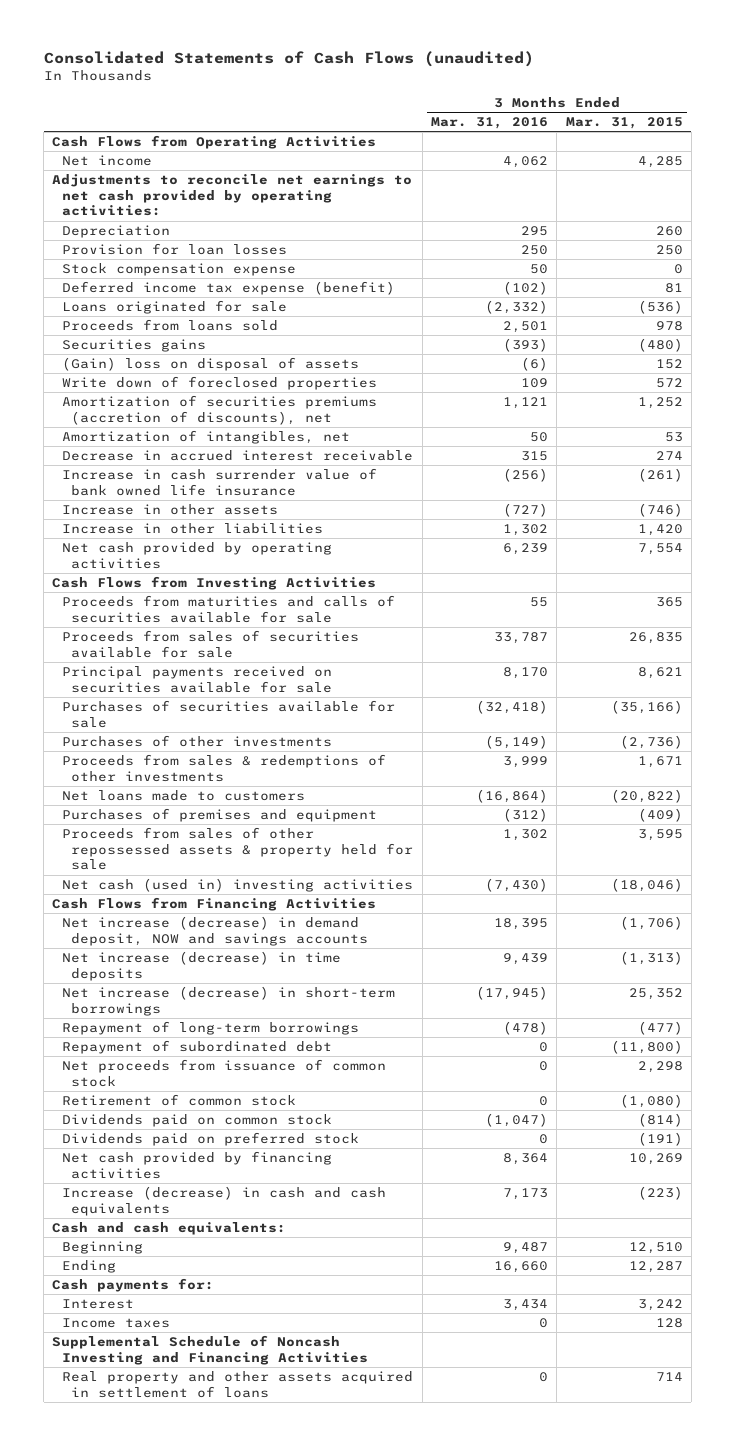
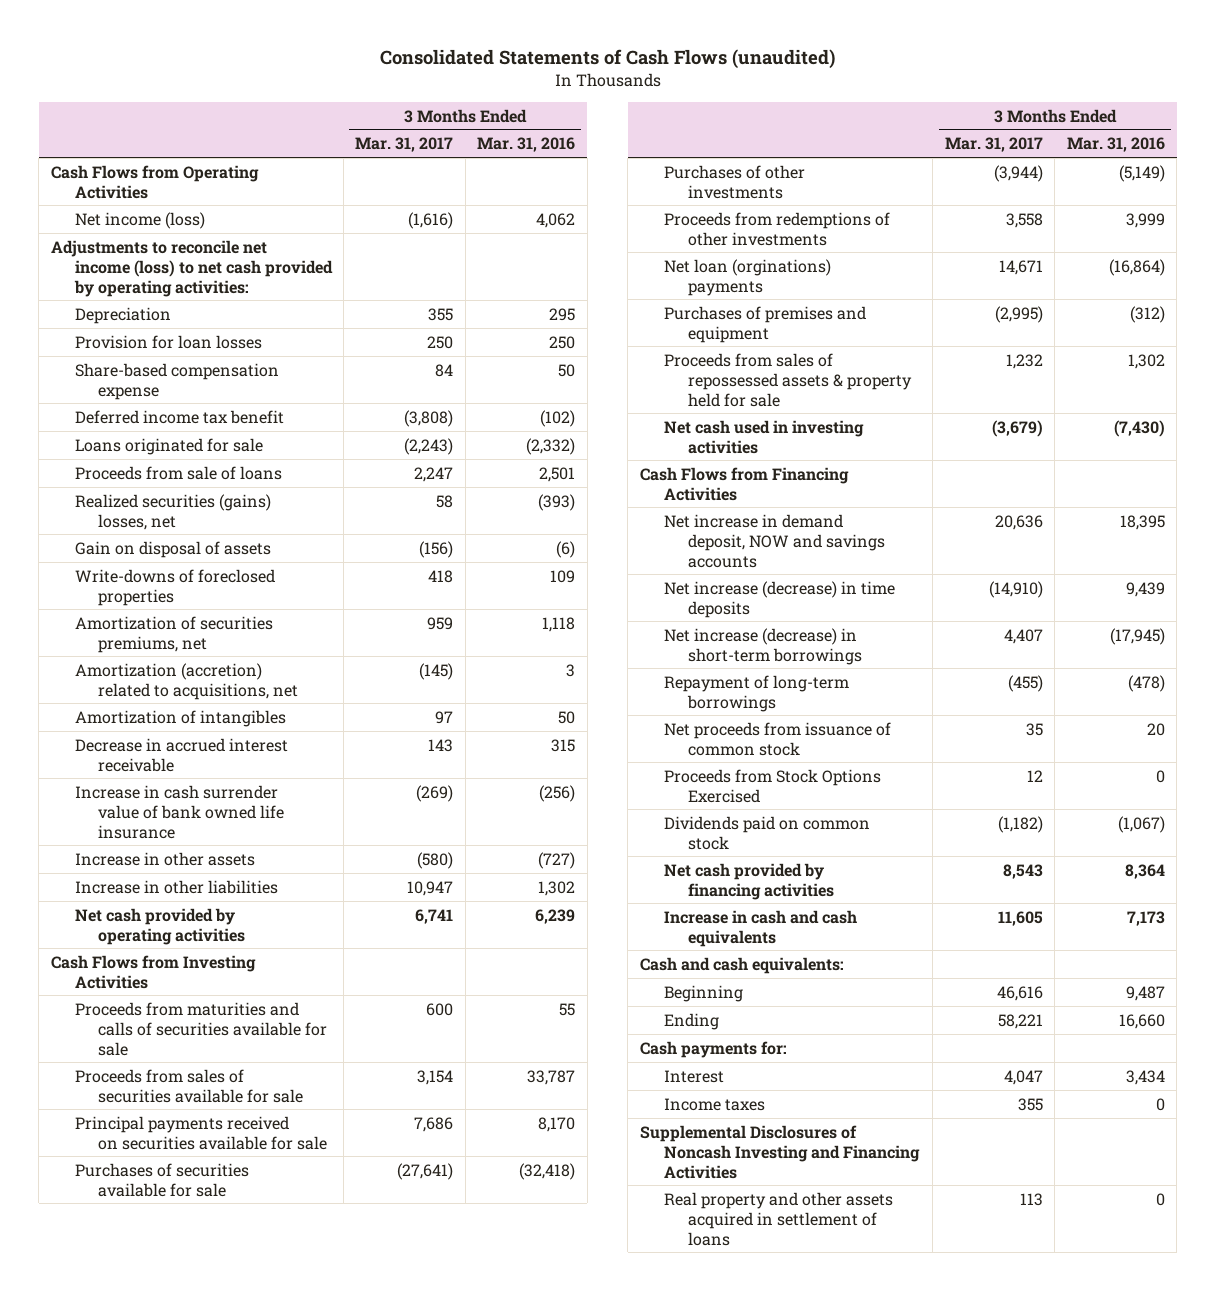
[565,117,683,130] Mar. 31, 2015 -> none
none -> [355,137,454,153] Mar. 31, 2017
[61,155,152,167] Net income -> [74,211,205,229] Net income (loss)
[52,174,413,217] Adjustments to reconcile net earnings to net cash provided by operating activities: -> [50,239,333,297] Adjustments to reconcile net income (loss) to net cash provided by operating activities:
[61,263,296,277] Stock compensation expense -> [74,362,279,400] Share-based compensation expense
[61,281,395,296] Deferred income tax expense (benefit) -> [74,409,284,424] Deferred income tax benefit
[61,319,278,332] Proceeds from loans sold -> [74,465,282,480] Proceeds from sale of loans
[61,339,206,353] Securities gains -> [74,493,271,530] Realized securities (gains) losses, net
[61,357,359,372] (Gain) loss on disposal of assets -> [74,540,271,558] Gain on disposal of assets
[61,376,377,391] Write down of foreclosed properties -> [74,568,275,606] Write-downs of foreclosed properties
[61,395,377,425] Amortization of securities premiums (accretion of discounts), net -> [74,615,273,653] Amortization of securities premiums, net
[503,397,549,410] 1,121 -> [542,616,576,632] 1,118
none -> [74,662,299,700] Amortization (accretion) related to acquisitions, net
[61,430,350,445] Amortization of intangibles, net -> [74,709,286,727] Amortization of intangibles
[61,754,386,782] Proceeds from sales & redemptions of other investments -> [663,211,890,246] Proceeds from redemptions of other investments
[61,790,305,802] Net loans made to customers -> [663,258,831,296] Net loan (orginations) payments
[61,827,414,871] Proceeds from sales of other repossessed assets & property held for sale -> [663,352,912,407] Proceeds from sales of repossessed assets & property held for sale
[61,878,413,893] Net cash (used in) investing activities -> [663,419,864,454] Net cash used in investing activities
[61,916,369,946] Net increase (decrease) in demand deposit, NOW and savings accounts -> [663,513,885,568] Net increase in demand deposit, NOW and savings accounts
[61,1040,332,1055] Repayment of subordinated debt -> none
[61,1094,296,1107] Retirement of common stock -> none
[61,1132,359,1147] Dividends paid on preferred stock -> none
[539,1061,549,1072] 0 -> [1146,722,1165,736] 20
none -> [663,768,881,803] Proceeds from Stock Options Exercised
[485,1113,549,1128] (1,047) -> [1117,815,1165,833] (1,067)
[61,1186,386,1216] Increase (decrease) in cash and cash equivalents -> [663,909,857,947] Increase in cash and cash equivalents
[52,1335,368,1365] Supplemental Schedule of Noncash Investing and Financing Activities -> [639,1124,920,1179] Supplemental Disclosures of Noncash Investing and Financing Activities

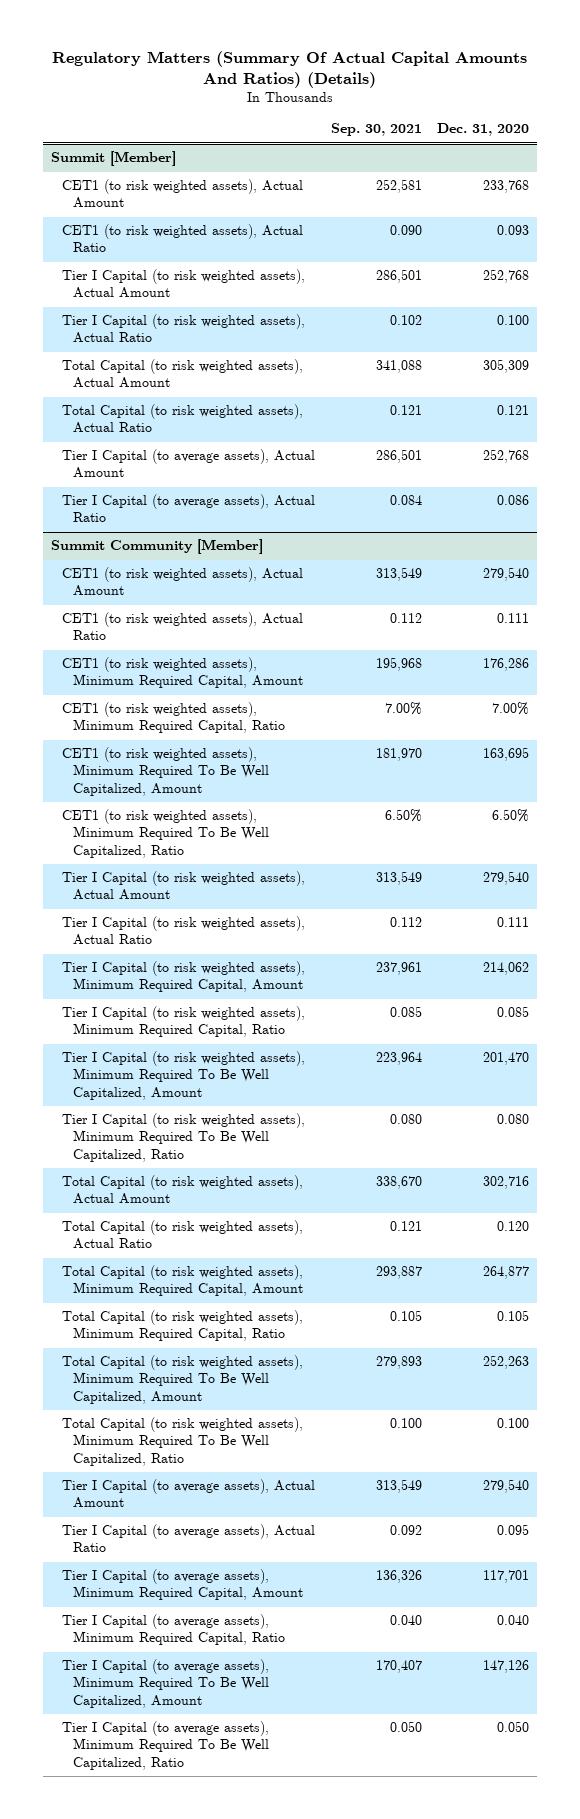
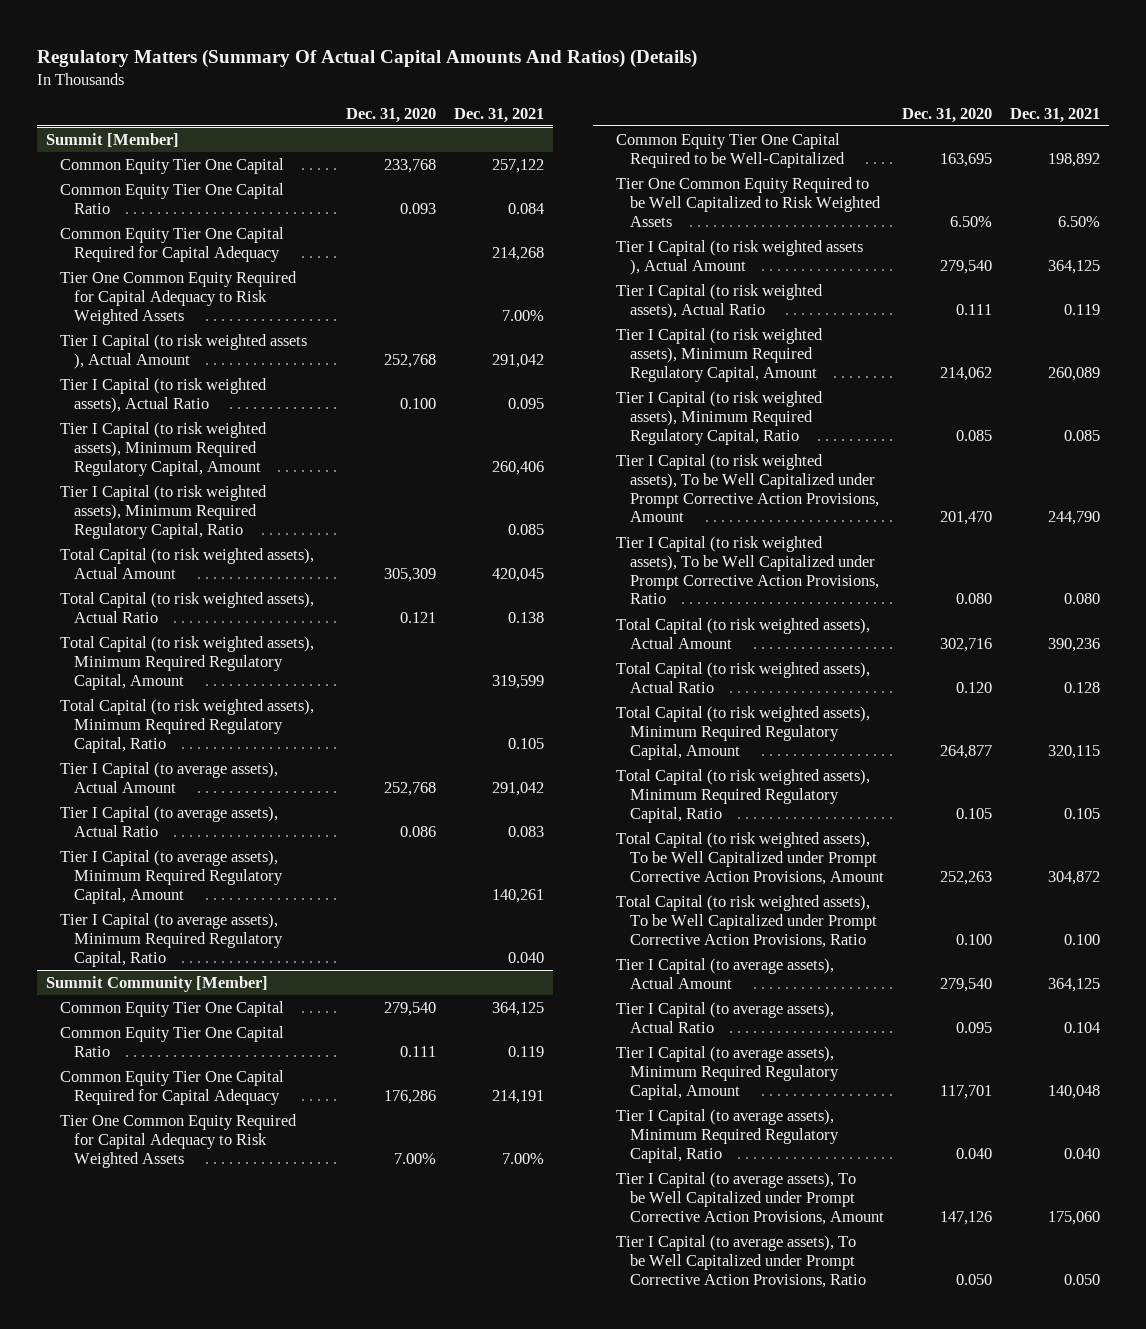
[330,123,422,137] Sep. 30, 2021 -> none
none -> [453,107,544,123] Dec. 31, 2021
[61,179,303,209] CET1 (to risk weighted assets), Actual Amount -> [59,157,284,174] Common Equity Tier One Capital
[61,224,303,253] CET1 (to risk weighted assets), Actual Ratio -> [59,182,284,214] Common Equity Tier One Capital Ratio
none -> [59,226,284,262] Common Equity Tier One Capital Required for Capital Adequacy
none -> [59,270,297,325] Tier One Common Equity Required for Capital Adequacy to Risk Weighted Assets
[61,269,305,299] Tier I Capital (to risk weighted assets), Actual Amount -> [59,333,307,369] Tier I Capital (to risk weighted assets ), Actual Amount
none -> [59,421,267,476] Tier I Capital (to risk weighted assets), Minimum Required Regulatory Capital, Amount
none -> [59,484,267,539] Tier I Capital (to risk weighted assets), Minimum Required Regulatory Capital, Ratio
none -> [59,635,314,690] Total Capital (to risk weighted assets), Minimum Required Regulatory Capital, Amount
none -> [59,698,314,753] Total Capital (to risk weighted assets), Minimum Required Regulatory Capital, Ratio
none -> [59,849,283,904] Tier I Capital (to average assets), Minimum Required Regulatory Capital, Amount
none -> [59,912,283,967] Tier I Capital (to average assets), Minimum Required Regulatory Capital, Ratio
[61,567,303,597] CET1 (to risk weighted assets), Actual Amount -> [59,1000,284,1017] Common Equity Tier One Capital
[61,612,303,641] CET1 (to risk weighted assets), Actual Ratio -> [59,1025,284,1057] Common Equity Tier One Capital Ratio
[61,657,303,689] CET1 (to risk weighted assets), Minimum Required Capital, Amount -> [59,1069,284,1105] Common Equity Tier One Capital Required for Capital Adequacy
[61,702,285,734] CET1 (to risk weighted assets), Minimum Required Capital, Ratio -> [59,1113,297,1168] Tier One Common Equity Required for Capital Adequacy to Risk Weighted Assets
[61,747,269,796] CET1 (to risk weighted assets), Minimum Required To Be Well Capitalized, Amount -> [616,132,845,168] Common Equity Tier One Capital Required to be Well-Capitalized
[61,809,269,858] CET1 (to risk weighted assets), Minimum Required To Be Well Capitalized, Ratio -> [616,176,881,227] Tier One Common Equity Required to be Well Capitalized to Risk Weighted Assets
[61,871,305,901] Tier I Capital (to risk weighted assets), Actual Amount -> [616,239,864,275] Tier I Capital (to risk weighted assets ), Actual Amount
[61,961,305,993] Tier I Capital (to risk weighted assets), Minimum Required Capital, Amount -> [616,327,824,382] Tier I Capital (to risk weighted assets), Minimum Required Regulatory Capital, Amount
[61,1006,305,1038] Tier I Capital (to risk weighted assets), Minimum Required Capital, Ratio -> [616,390,824,445] Tier I Capital (to risk weighted assets), Minimum Required Regulatory Capital, Ratio
[61,1051,305,1100] Tier I Capital (to risk weighted assets), Minimum Required To Be Well Capitalized, Amount -> [616,453,879,523] Tier I Capital (to risk weighted assets), To be Well Capitalized under Prompt Corrective Action Provisions, Amount
[61,1113,305,1162] Tier I Capital (to risk weighted assets), Minimum Required To Be Well Capitalized, Ratio -> [616,535,879,605] Tier I Capital (to risk weighted assets), To be Well Capitalized under Prompt Corrective Action Provisions, Ratio
[61,1265,303,1297] Total Capital (to risk weighted assets), Minimum Required Capital, Amount -> [616,705,871,760] Total Capital (to risk weighted assets), Minimum Required Regulatory Capital, Amount
[61,1310,303,1342] Total Capital (to risk weighted assets), Minimum Required Capital, Ratio -> [616,768,871,823] Total Capital (to risk weighted assets), Minimum Required Regulatory Capital, Ratio
[61,1355,303,1404] Total Capital (to risk weighted assets), Minimum Required To Be Well Capitalized, Amount -> [616,831,884,885] Total Capital (to risk weighted assets), To be Well Capitalized under Prompt Corrective Action Provisions, Amount
[61,1417,303,1466] Total Capital (to risk weighted assets), Minimum Required To Be Well Capitalized, Ratio -> [616,894,877,948] Total Capital (to risk weighted assets), To be Well Capitalized under Prompt Corrective Action Provisions, Ratio
[61,1569,303,1601] Tier I Capital (to average assets), Minimum Required Capital, Amount -> [616,1045,839,1100] Tier I Capital (to average assets), Minimum Required Regulatory Capital, Amount
[61,1614,285,1646] Tier I Capital (to average assets), Minimum Required Capital, Ratio -> [616,1108,839,1163] Tier I Capital (to average assets), Minimum Required Regulatory Capital, Ratio
[61,1659,269,1708] Tier I Capital (to average assets), Minimum Required To Be Well Capitalized, Amount -> [616,1171,884,1225] Tier I Capital (to average assets), To be Well Capitalized under Prompt Corrective Action Provisions, Amount
[61,1721,269,1770] Tier I Capital (to average assets), Minimum Required To Be Well Capitalized, Ratio -> [616,1234,866,1288] Tier I Capital (to average assets), To be Well Capitalized under Prompt Corrective Action Provisions, Ratio

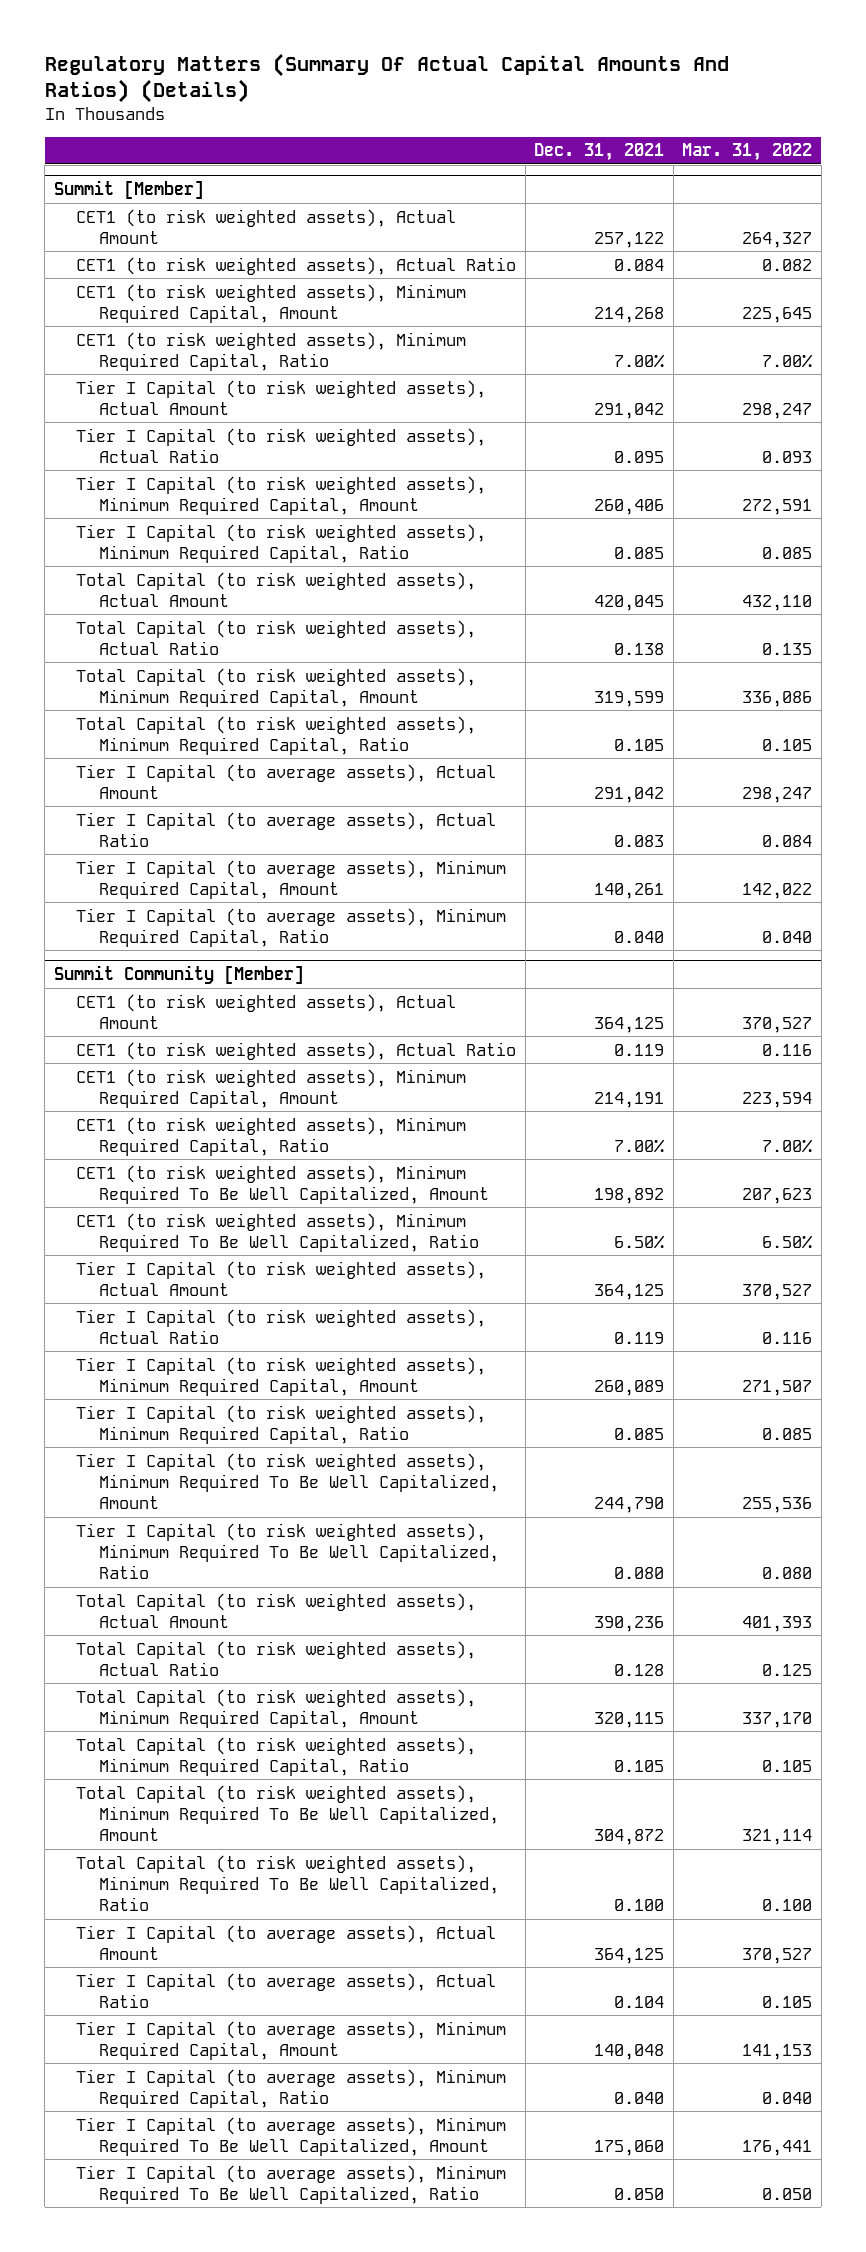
[345,107,436,123] Dec. 31, 2020 -> none
none -> [682,143,813,162] Mar. 31, 2022
[59,157,284,174] Common Equity Tier One Capital -> [76,208,457,244] CET1 (to risk weighted assets), Actual Amount
[59,182,284,214] Common Equity Tier One Capital Ratio -> [76,256,517,275] CET1 (to risk weighted assets), Actual Ratio
[59,226,284,262] Common Equity Tier One Capital Required for Capital Adequacy -> [76,283,467,323] CET1 (to risk weighted assets), Minimum Required Capital, Amount
[59,270,297,325] Tier One Common Equity Required for Capital Adequacy to Risk Weighted Assets -> [76,331,467,371] CET1 (to risk weighted assets), Minimum Required Capital, Ratio
[59,333,307,369] Tier I Capital (to risk weighted assets ), Actual Amount -> [76,379,487,415] Tier I Capital (to risk weighted assets), Actual Amount
[59,421,267,476] Tier I Capital (to risk weighted assets), Minimum Required Regulatory Capital, Amount -> [76,475,487,515] Tier I Capital (to risk weighted assets), Minimum Required Capital, Amount
[59,484,267,539] Tier I Capital (to risk weighted assets), Minimum Required Regulatory Capital, Ratio -> [76,523,487,563] Tier I Capital (to risk weighted assets), Minimum Required Capital, Ratio
[59,635,314,690] Total Capital (to risk weighted assets), Minimum Required Regulatory Capital, Amount -> [76,667,477,707] Total Capital (to risk weighted assets), Minimum Required Capital, Amount
[59,698,314,753] Total Capital (to risk weighted assets), Minimum Required Regulatory Capital, Ratio -> [76,715,477,755] Total Capital (to risk weighted assets), Minimum Required Capital, Ratio
[59,849,283,904] Tier I Capital (to average assets), Minimum Required Regulatory Capital, Amount -> [76,859,507,899] Tier I Capital (to average assets), Minimum Required Capital, Amount
[59,912,283,967] Tier I Capital (to average assets), Minimum Required Regulatory Capital, Ratio -> [76,907,507,947] Tier I Capital (to average assets), Minimum Required Capital, Ratio
[59,1000,284,1017] Common Equity Tier One Capital -> [76,993,457,1029] CET1 (to risk weighted assets), Actual Amount
[59,1025,284,1057] Common Equity Tier One Capital Ratio -> [76,1041,517,1060] CET1 (to risk weighted assets), Actual Ratio
[59,1069,284,1105] Common Equity Tier One Capital Required for Capital Adequacy -> [76,1068,467,1108] CET1 (to risk weighted assets), Minimum Required Capital, Amount
[59,1113,297,1168] Tier One Common Equity Required for Capital Adequacy to Risk Weighted Assets -> [76,1116,467,1156] CET1 (to risk weighted assets), Minimum Required Capital, Ratio
[616,132,845,168] Common Equity Tier One Capital Required to be Well-Capitalized -> [76,1164,489,1204] CET1 (to risk weighted assets), Minimum Required To Be Well Capitalized, Amount
[616,176,881,227] Tier One Common Equity Required to be Well Capitalized to Risk Weighted Assets -> [76,1212,479,1252] CET1 (to risk weighted assets), Minimum Required To Be Well Capitalized, Ratio
[616,239,864,275] Tier I Capital (to risk weighted assets ), Actual Amount -> [76,1260,487,1296] Tier I Capital (to risk weighted assets), Actual Amount
[616,327,824,382] Tier I Capital (to risk weighted assets), Minimum Required Regulatory Capital, Amount -> [76,1356,487,1396] Tier I Capital (to risk weighted assets), Minimum Required Capital, Amount
[616,390,824,445] Tier I Capital (to risk weighted assets), Minimum Required Regulatory Capital, Ratio -> [76,1404,487,1444] Tier I Capital (to risk weighted assets), Minimum Required Capital, Ratio
[616,453,879,523] Tier I Capital (to risk weighted assets), To be Well Capitalized under Prompt Corrective Action Provisions, Amount -> [76,1452,499,1509] Tier I Capital (to risk weighted assets), Minimum Required To Be Well Capitalized, Amount
[616,535,879,605] Tier I Capital (to risk weighted assets), To be Well Capitalized under Prompt Corrective Action Provisions, Ratio -> [76,1522,499,1579] Tier I Capital (to risk weighted assets), Minimum Required To Be Well Capitalized, Ratio
[616,705,871,760] Total Capital (to risk weighted assets), Minimum Required Regulatory Capital, Amount -> [76,1688,477,1728] Total Capital (to risk weighted assets), Minimum Required Capital, Amount
[616,768,871,823] Total Capital (to risk weighted assets), Minimum Required Regulatory Capital, Ratio -> [76,1736,477,1776] Total Capital (to risk weighted assets), Minimum Required Capital, Ratio
[616,831,884,885] Total Capital (to risk weighted assets), To be Well Capitalized under Prompt Corrective Action Provisions, Amount -> [76,1784,499,1841] Total Capital (to risk weighted assets), Minimum Required To Be Well Capitalized, Amount
[616,894,877,948] Total Capital (to risk weighted assets), To be Well Capitalized under Prompt Corrective Action Provisions, Ratio -> [76,1854,499,1911] Total Capital (to risk weighted assets), Minimum Required To Be Well Capitalized, Ratio
[616,1045,839,1100] Tier I Capital (to average assets), Minimum Required Regulatory Capital, Amount -> [76,2020,507,2060] Tier I Capital (to average assets), Minimum Required Capital, Amount
[616,1108,839,1163] Tier I Capital (to average assets), Minimum Required Regulatory Capital, Ratio -> [76,2068,507,2108] Tier I Capital (to average assets), Minimum Required Capital, Ratio
[616,1171,884,1225] Tier I Capital (to average assets), To be Well Capitalized under Prompt Corrective Action Provisions, Amount -> [76,2116,507,2156] Tier I Capital (to average assets), Minimum Required To Be Well Capitalized, Amount
[616,1234,866,1288] Tier I Capital (to average assets), To be Well Capitalized under Prompt Corrective Action Provisions, Ratio -> [76,2164,507,2204] Tier I Capital (to average assets), Minimum Required To Be Well Capitalized, Ratio

